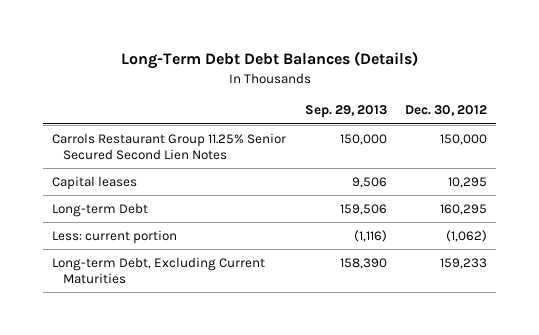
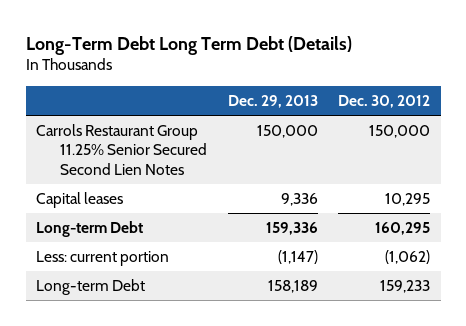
[120,51,418,70] Long-Term Debt Debt Balances (Details) -> [25,35,352,55] Long-Term Debt Long Term Debt (Details)
[304,105,387,119] Sep. 29, 2013 -> none
none -> [227,94,318,108] Dec. 29, 2013
[52,256,266,285] Long-term Debt, Excluding Current Maturities -> [35,279,145,296] Long-term Debt

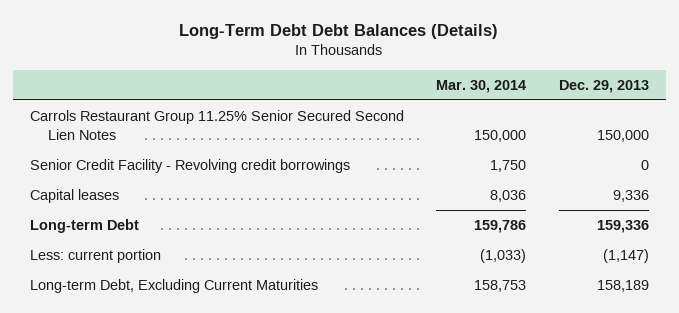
[25,35,352,55] Long-Term Debt Long Term Debt (Details) -> [179,23,499,39] Long-Term Debt Debt Balances (Details)
[338,94,431,108] Dec. 30, 2012 -> none
none -> [436,79,527,93] Mar. 30, 2014
none -> [29,158,350,173] Senior Credit Facility - Revolving credit borrowings
[35,279,145,296] Long-term Debt -> [29,278,318,293] Long-term Debt, Excluding Current Maturities

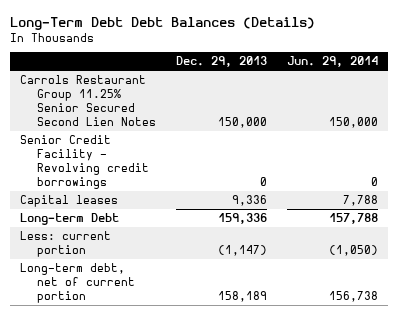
[436,79,527,93] Mar. 30, 2014 -> none
none -> [287,56,379,68] Jun. 29, 2014
[29,278,318,293] Long-term Debt, Excluding Current Maturities -> [19,262,136,304] Long-term debt, net of current portion

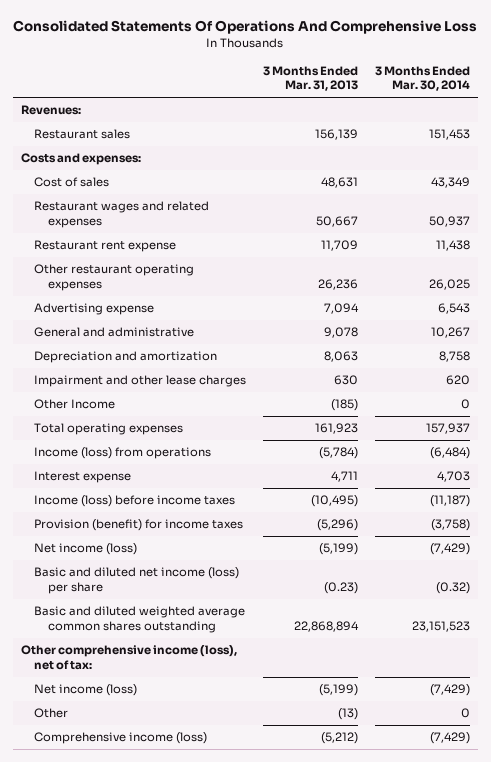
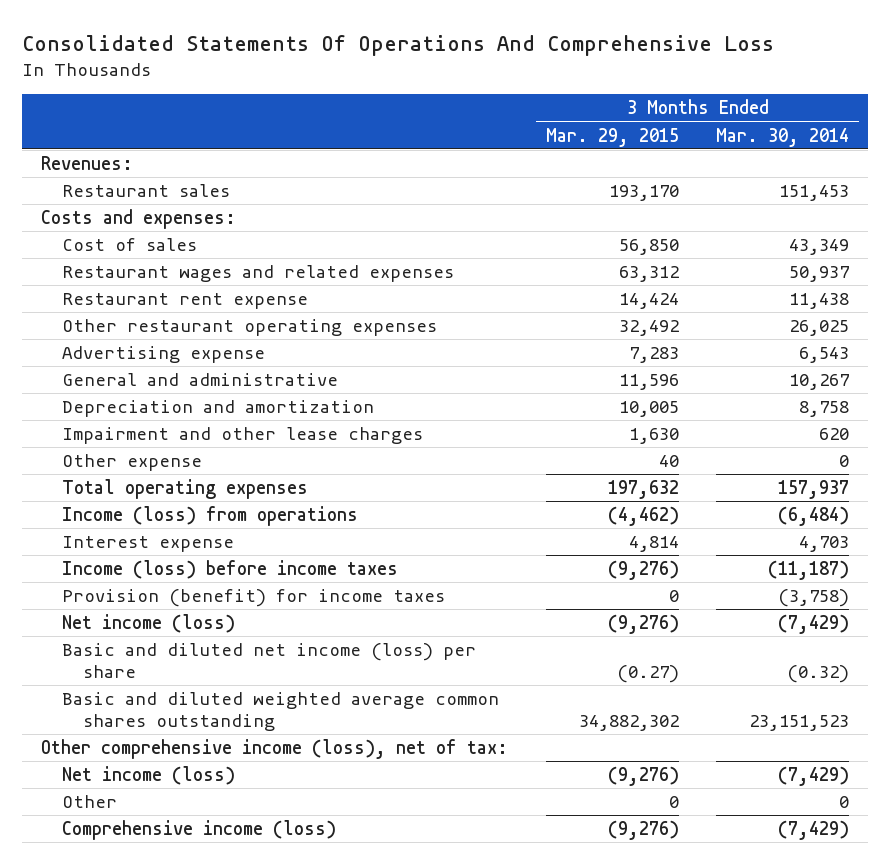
[263,65,359,92] 3 Months Ended Mar. 31, 2013 -> none
none -> [545,127,679,147] Mar. 29, 2015
[34,399,116,410] Other Income -> none
none -> [62,454,203,472] Other expense

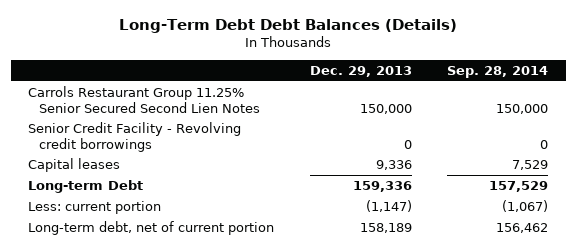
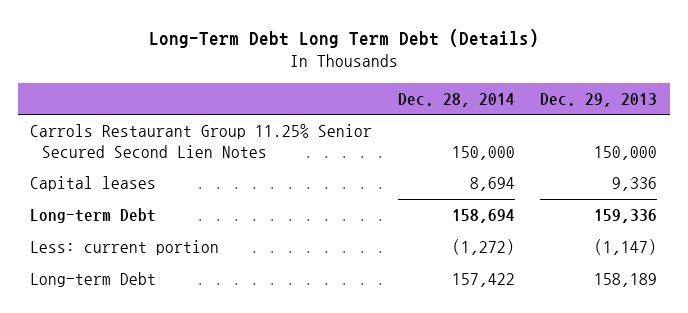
[119,19,458,34] Long-Term Debt Debt Balances (Details) -> [148,28,539,48] Long-Term Debt Long Term Debt (Details)
[447,65,549,78] Sep. 28, 2014 -> none
none -> [397,92,515,107] Dec. 28, 2014
[28,121,242,152] Senior Credit Facility - Revolving credit borrowings -> none
[28,220,275,235] Long-term debt, net of current portion -> [30,272,157,288] Long-term Debt

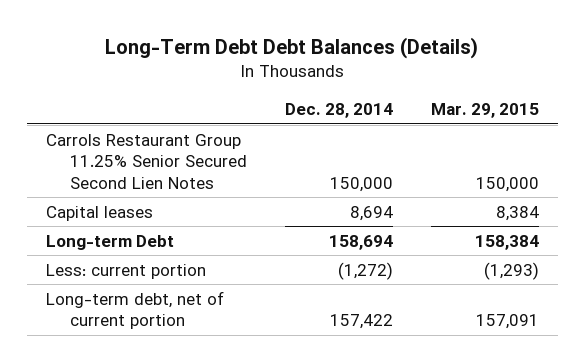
[148,28,539,48] Long-Term Debt Long Term Debt (Details) -> [105,36,479,59] Long-Term Debt Debt Balances (Details)
[540,92,658,107] Dec. 29, 2013 -> none
none -> [430,103,539,119] Mar. 29, 2015
[30,272,157,288] Long-term Debt -> [46,290,225,330] Long-term debt, net of current portion

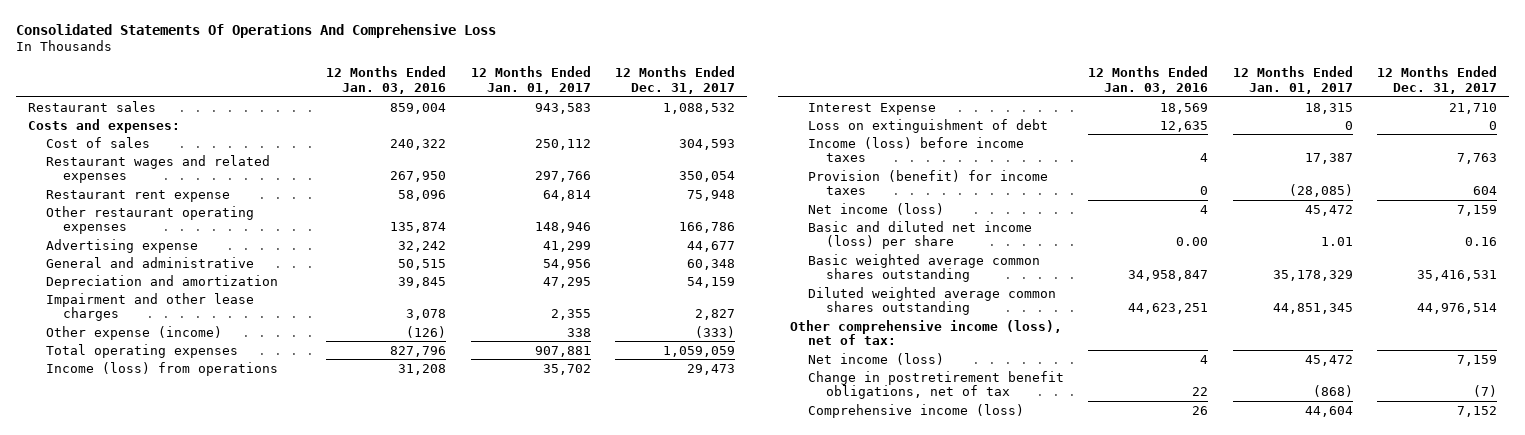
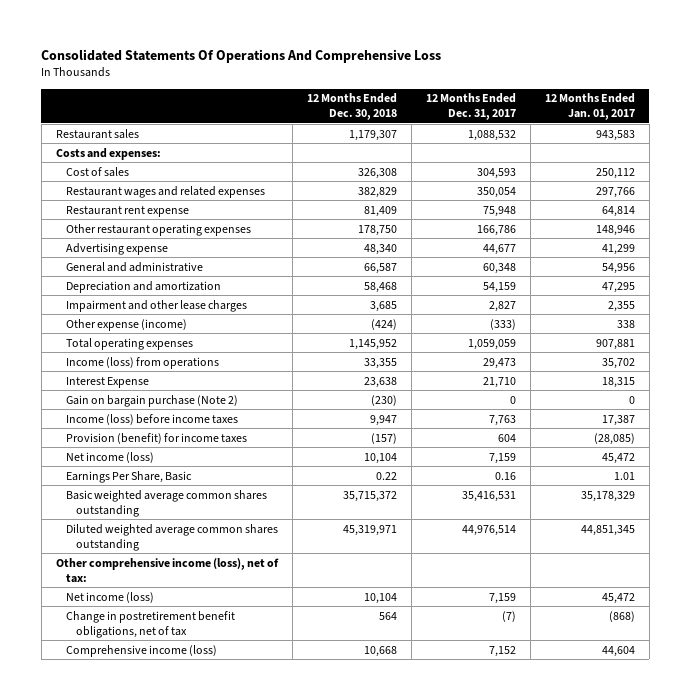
[326,66,447,95] 12 Months Ended Jan. 03, 2016 -> none
none -> [306,93,397,121] 12 Months Ended Dec. 30, 2018
[807,118,1048,133] Loss on extinguishment of debt -> none
none -> [65,394,238,407] Gain on bargain purchase (Note 2)
[807,220,1032,250] Basic and diluted net income (loss) per share -> [65,470,192,483] Earnings Per Share, Basic

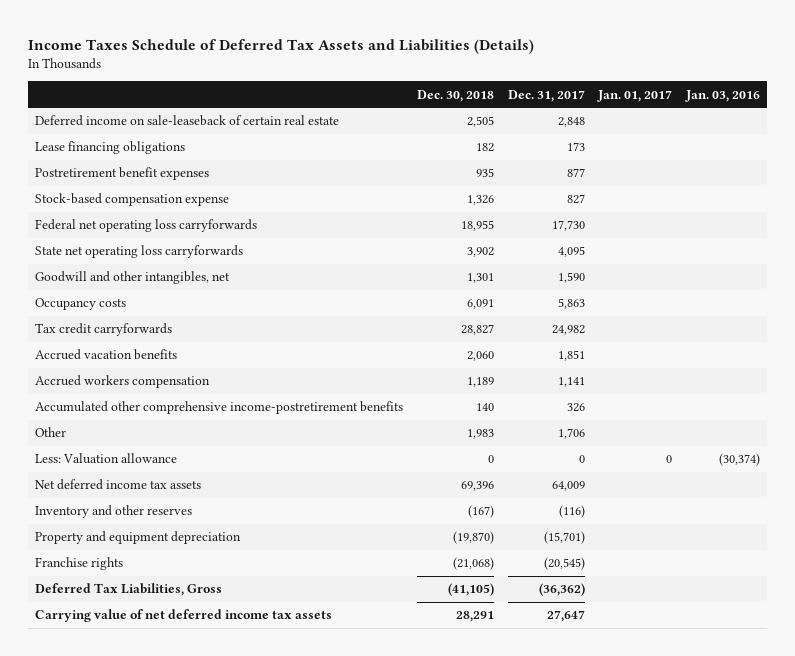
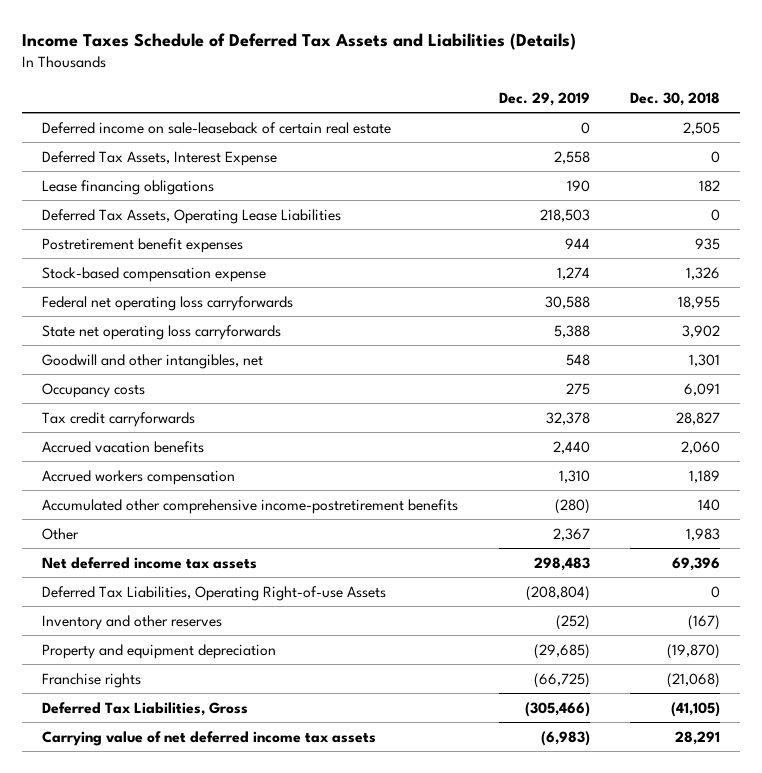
[507,89,585,102] Dec. 31, 2017 -> none
[597,89,673,102] Jan. 01, 2017 -> none
[684,89,760,102] Jan. 03, 2016 -> none
none -> [498,91,590,106] Dec. 29, 2019
none -> [41,150,277,166] Deferred Tax Assets, Interest Expense
none -> [41,208,341,224] Deferred Tax Assets, Operating Lease Liabilities
[35,453,178,465] Less: Valuation allowance -> none
none -> [41,585,386,601] Deferred Tax Liabilities, Operating Right-of-use Assets

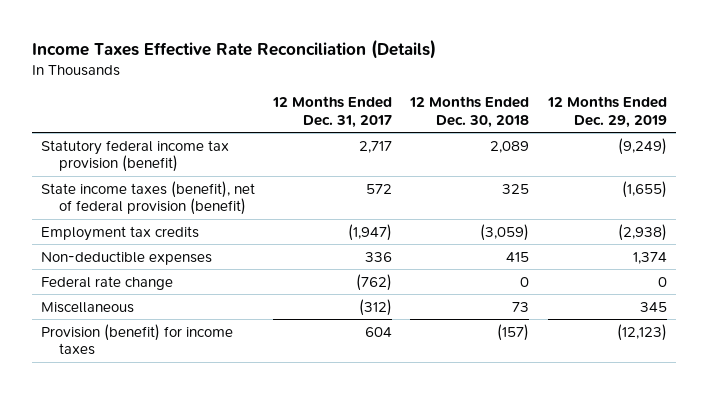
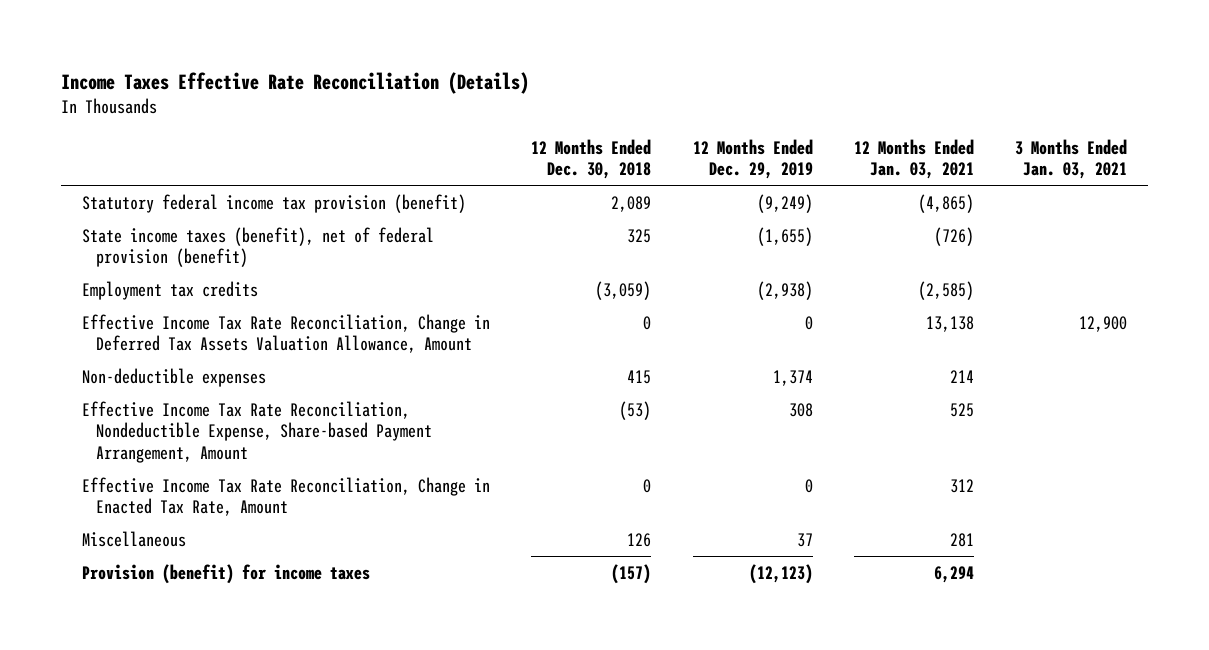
[272,96,393,128] 12 Months Ended Dec. 31, 2017 -> none
none -> [853,138,974,180] 12 Months Ended Jan. 03, 2021
none -> [1015,138,1128,180] 3 Months Ended Jan. 03, 2021
none -> [82,313,491,354] Effective Income Tax Rate Reconciliation, Change in Deferred Tax Assets Valuation Allowance, Amount
none -> [82,400,432,463] Effective Income Tax Rate Reconciliation, Nondeductible Expense, Share-based Payment Arrangement, Amount
[40,275,173,290] Federal rate change -> [82,476,491,517] Effective Income Tax Rate Reconciliation, Change in Enacted Tax Rate, Amount
[512,301,530,312] 73 -> [627,532,652,547] 126
[639,301,667,312] 345 -> [796,532,813,547] 37

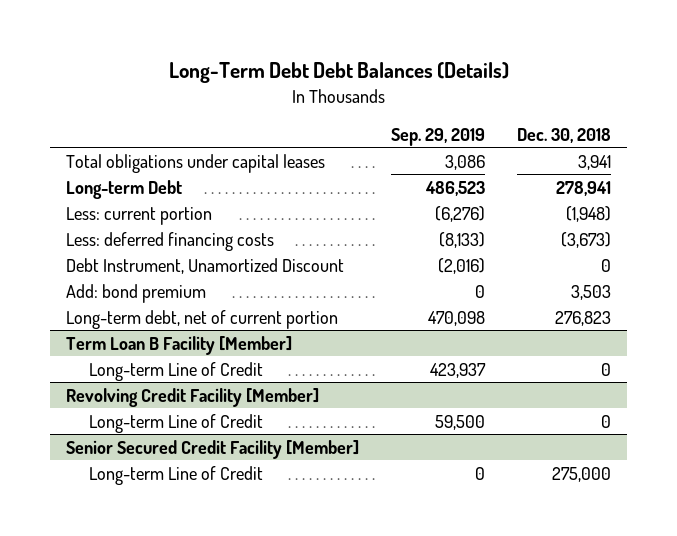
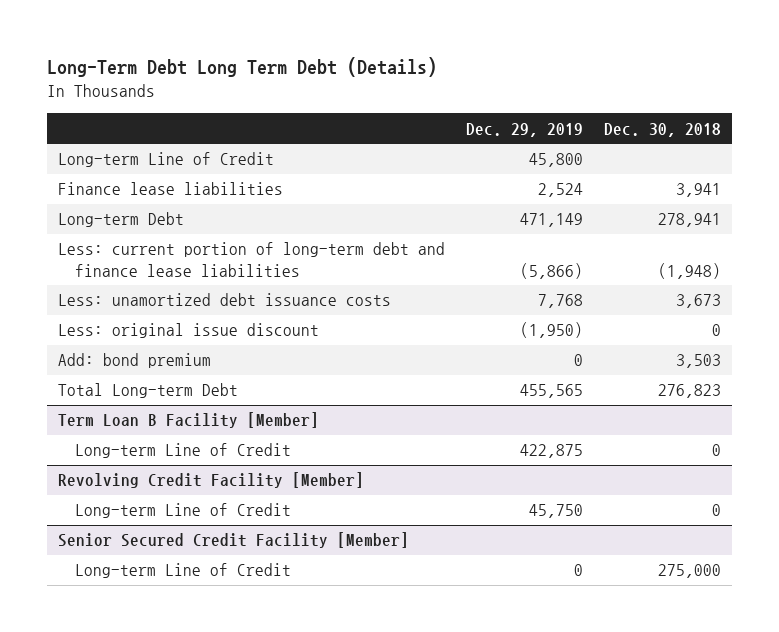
[168,62,509,84] Long-Term Debt Debt Balances (Details) -> [47,57,438,78] Long-Term Debt Long Term Debt (Details)
[391,127,486,146] Sep. 29, 2019 -> none
none -> [466,122,584,137] Dec. 29, 2019
none -> [57,152,274,168] Long-term Line of Credit
[66,153,326,173] Total obligations under capital leases -> [57,182,283,196] Finance lease liabilities
[66,206,213,225] Less: current portion -> [57,242,445,277] Less: current portion of long-term debt and finance lease liabilities
[66,231,275,251] Less: deferred financing costs -> [57,293,391,307] Less: unamortized debt issuance costs
[560,231,611,248] (3,673) -> [676,294,722,309] 3,673
[66,257,345,274] Debt Instrument, Unamortized Discount -> [57,323,319,339] Less: original issue discount
[66,309,339,329] Long-term debt, net of current portion -> [57,383,238,399] Total Long-term Debt

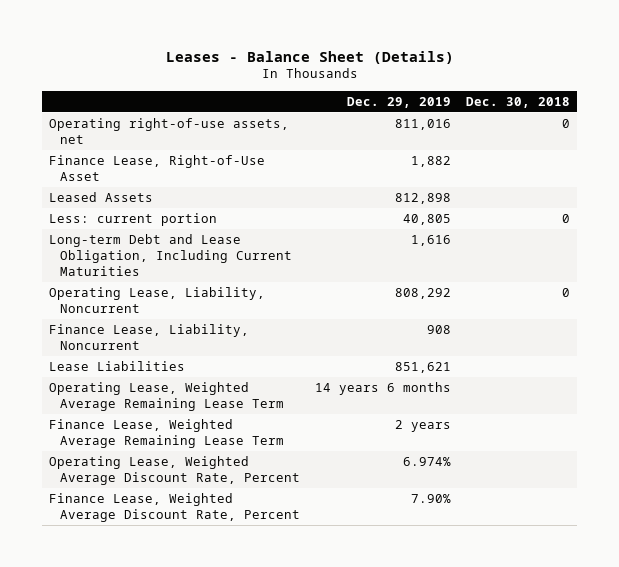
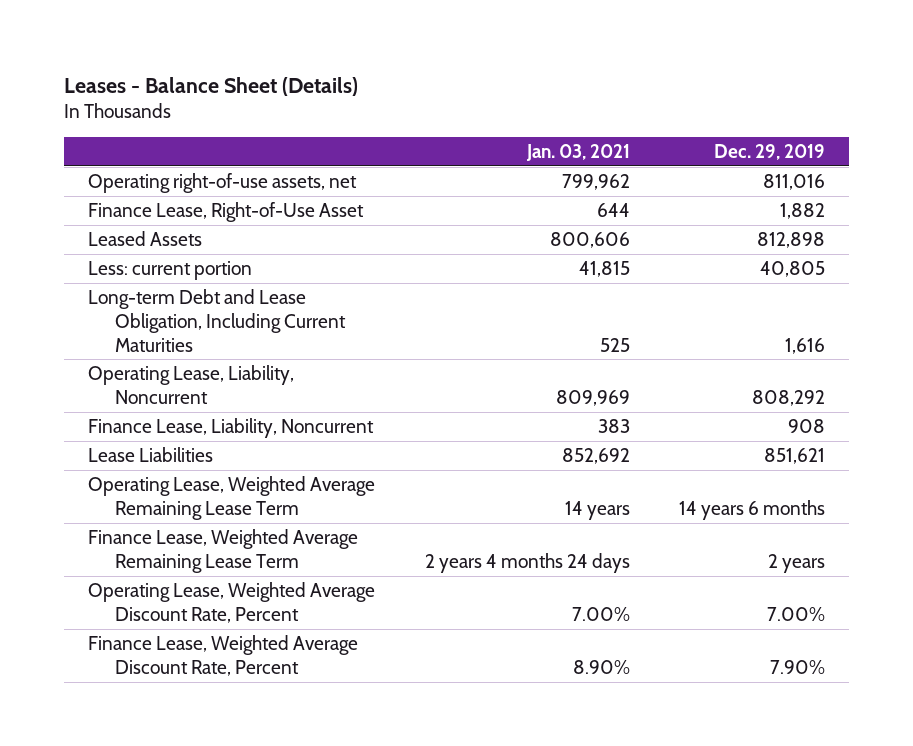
[465,97,570,109] Dec. 30, 2018 -> none
none -> [525,144,630,162] Jan. 03, 2021
[402,457,451,467] 6.974% -> [766,606,825,621] 7.00%

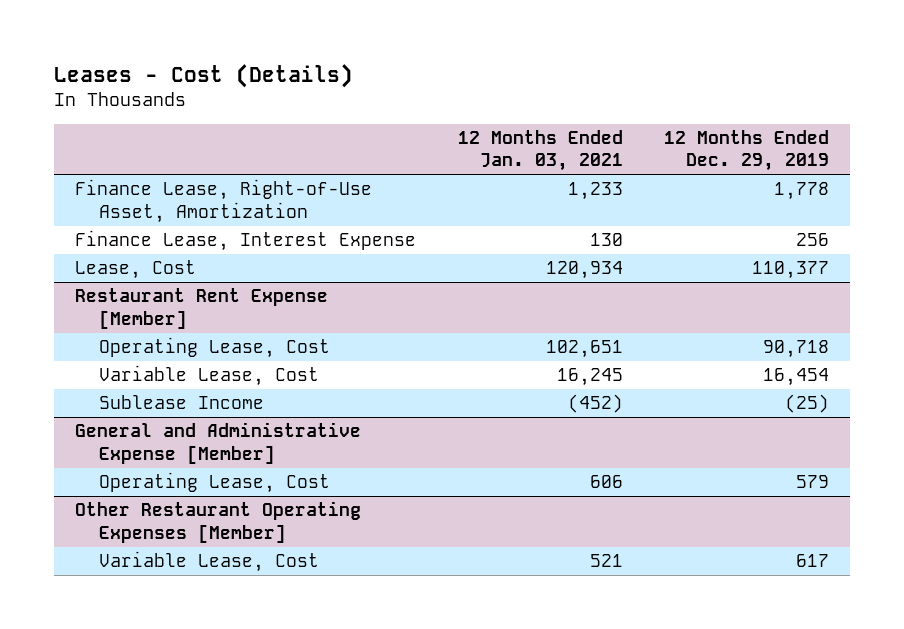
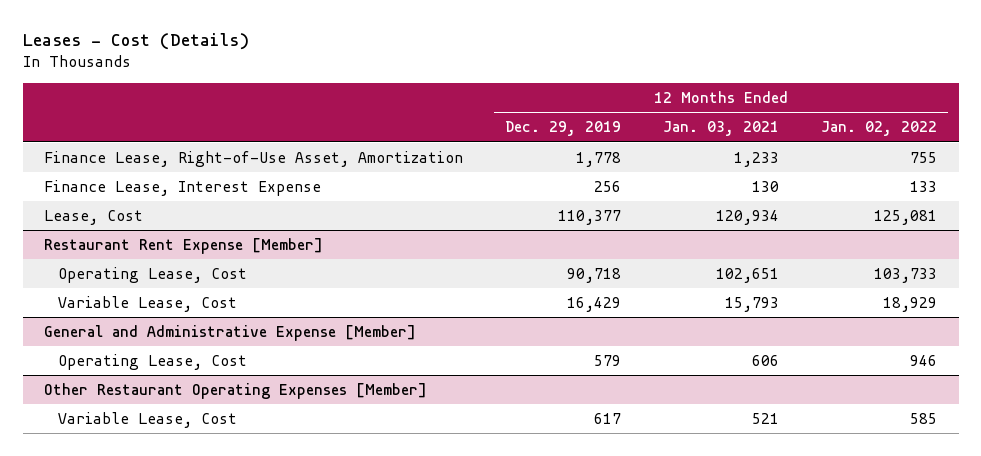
none -> [821,121,938,137] Jan. 02, 2022
[99,395,265,410] Sublease Income -> none
[556,368,623,387] 16,245 -> [725,297,780,313] 15,793
[763,368,830,387] 16,454 -> [566,297,621,313] 16,429

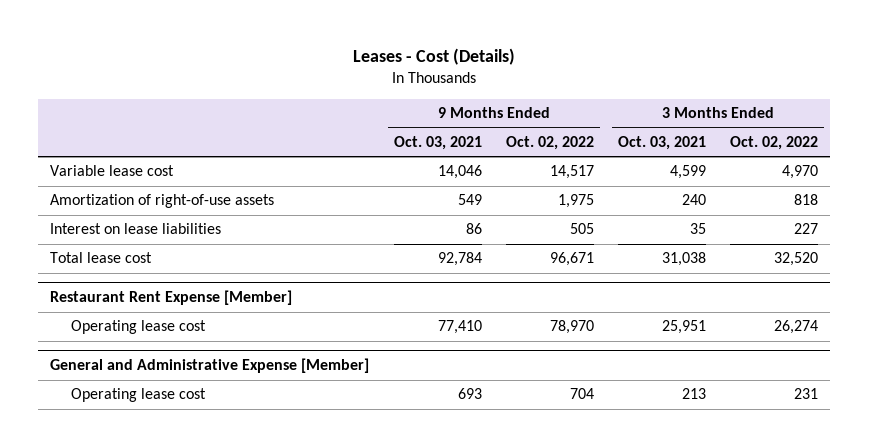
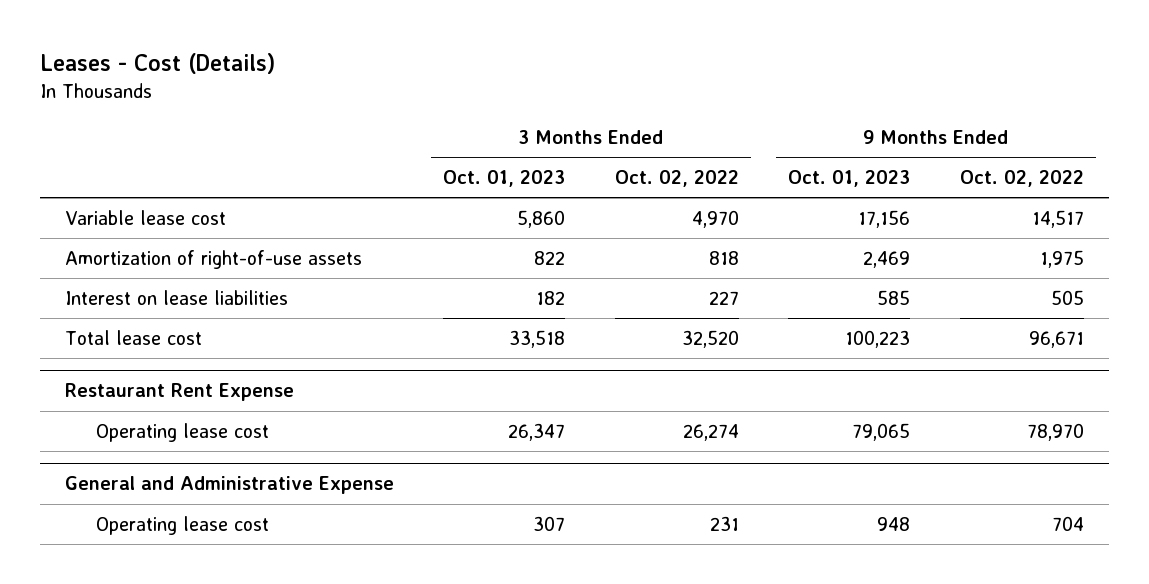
[393,135,482,150] Oct. 03, 2021 -> none
[618,135,707,150] Oct. 03, 2021 -> none
none -> [443,169,566,187] Oct. 01, 2023
none -> [788,169,911,187] Oct. 01, 2023
[50,290,293,306] Restaurant Rent Expense [Member] -> [64,383,294,402] Restaurant Rent Expense
[50,358,370,374] General and Administrative Expense [Member] -> [64,476,394,495] General and Administrative Expense

